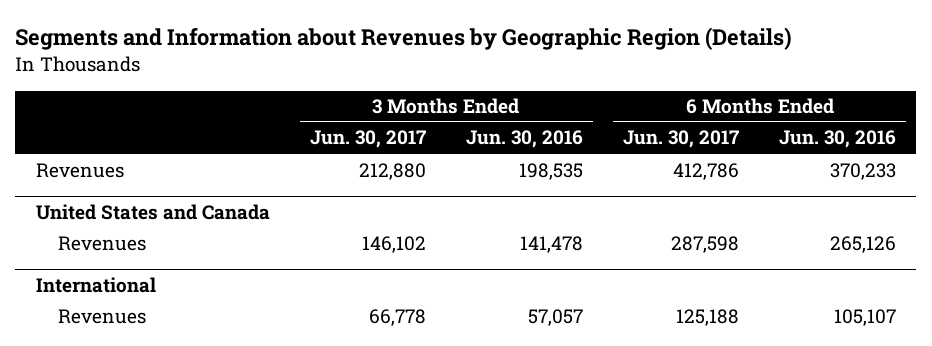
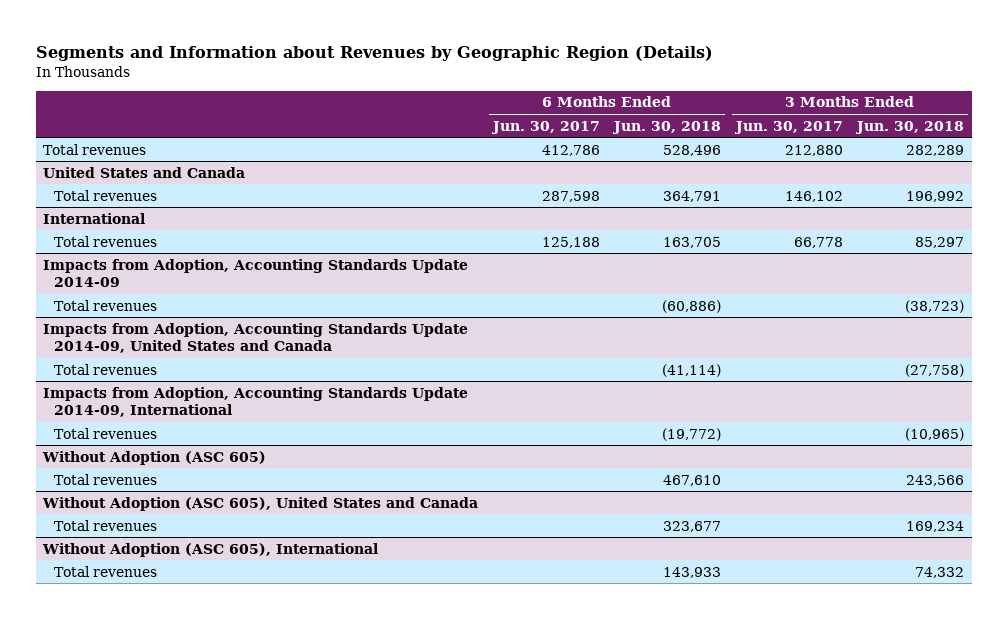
[465,130,583,149] Jun. 30, 2016 -> none
[779,130,897,149] Jun. 30, 2016 -> none
none -> [612,120,722,134] Jun. 30, 2018
none -> [855,120,965,134] Jun. 30, 2018
[35,162,124,178] Revenues -> [43,143,147,155] Total revenues
[58,235,147,251] Revenues -> [53,189,157,201] Total revenues
[58,308,147,324] Revenues -> [53,235,157,247] Total revenues
none -> [43,258,469,288] Impacts from Adoption, Accounting Standards Update 2014-09
none -> [53,299,157,311] Total revenues
none -> [43,322,469,354] Impacts from Adoption, Accounting Standards Update 2014-09, United States and Canada
none -> [53,363,157,375] Total revenues
none -> [43,386,469,418] Impacts from Adoption, Accounting Standards Update 2014-09, International
none -> [53,427,157,439] Total revenues
none -> [42,450,267,465] Without Adoption (ASC 605)
none -> [53,473,157,485] Total revenues
none -> [42,496,479,511] Without Adoption (ASC 605), United States and Canada
none -> [53,519,157,531] Total revenues
none -> [42,542,379,557] Without Adoption (ASC 605), International
none -> [53,565,157,577] Total revenues

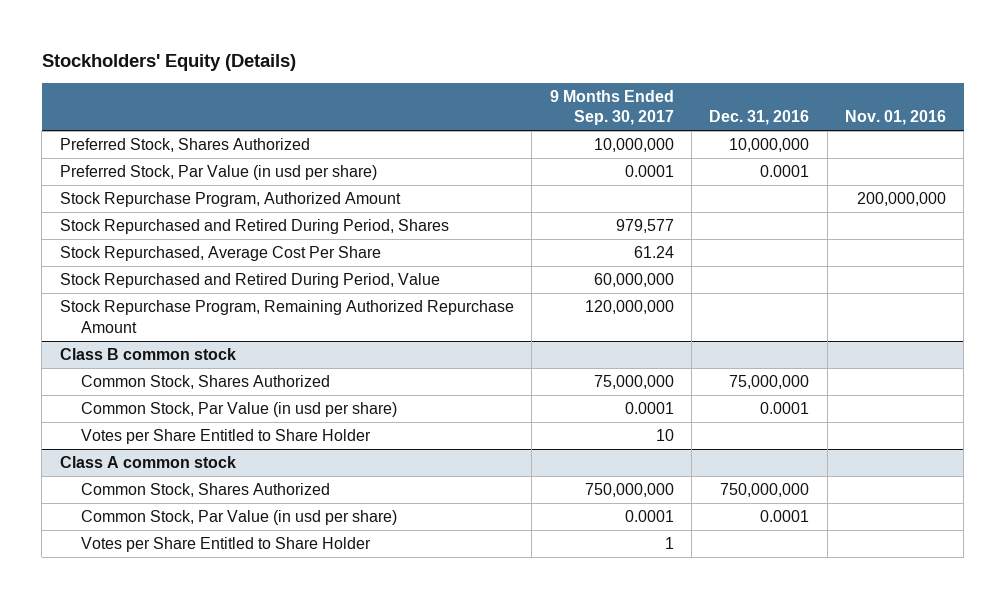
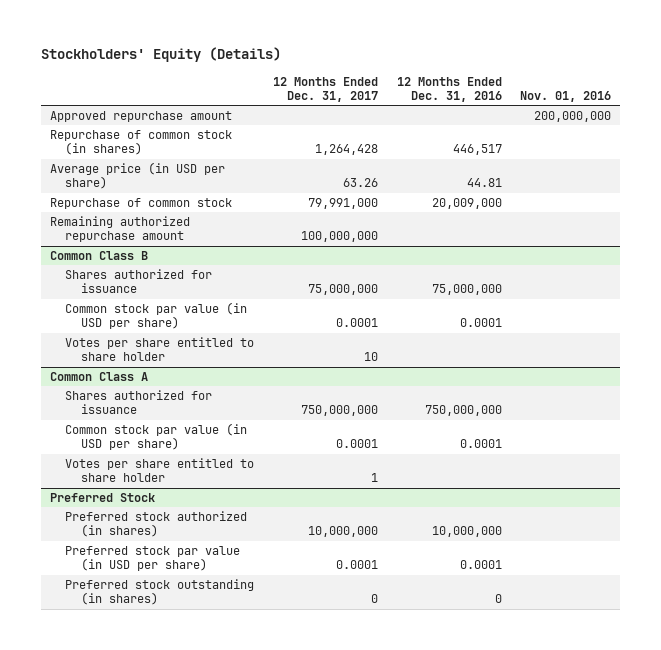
[549,89,674,126] 9 Months Ended Sep. 30, 2017 -> none
[709,110,810,126] Dec. 31, 2016 -> none
none -> [272,76,378,102] 12 Months Ended Dec. 31, 2017
none -> [396,76,502,102] 12 Months Ended Dec. 31, 2016
[59,137,310,152] Preferred Stock, Shares Authorized -> none
[59,164,377,180] Preferred Stock, Par Value (in usd per share) -> none
[59,191,401,207] Stock Repurchase Program, Authorized Amount -> [49,111,232,123] Approved repurchase amount
[59,218,449,234] Stock Repurchased and Retired During Period, Shares -> [49,130,232,156] Repurchase of common stock (in shares)
[59,245,381,261] Stock Repurchased, Average Cost Per Share -> [49,162,225,190] Average price (in USD per share)
[59,272,440,288] Stock Repurchased and Retired During Period, Value -> [49,198,232,210] Repurchase of common stock
[59,299,514,333] Stock Repurchase Program, Remaining Authorized Repurchase Amount -> [49,216,190,243] Remaining authorized repurchase amount
[59,347,236,360] Class B common stock -> [49,251,148,261] Common Class B
[81,374,331,389] Common Stock, Shares Authorized -> [65,269,213,294] Shares authorized for issuance
[81,401,398,417] Common Stock, Par Value (in usd per share) -> [65,302,248,330] Common stock par value (in USD per share)
[81,428,372,444] Votes per Share Entitled to Share Holder -> [65,337,255,362] Votes per share entitled to share holder
[59,455,236,468] Class A common stock -> [49,372,148,382] Common Class A
[81,482,331,497] Common Stock, Shares Authorized -> [65,390,213,415] Shares authorized for issuance
[81,509,398,525] Common Stock, Par Value (in usd per share) -> [65,423,248,451] Common stock par value (in USD per share)
[81,536,372,552] Votes per Share Entitled to Share Holder -> [65,458,255,483] Votes per share entitled to share holder
none -> [49,493,155,503] Preferred Stock
none -> [65,511,248,538] Preferred stock authorized (in shares)
none -> [65,546,241,572] Preferred stock par value (in USD per share)
none -> [65,579,255,606] Preferred stock outstanding (in shares)

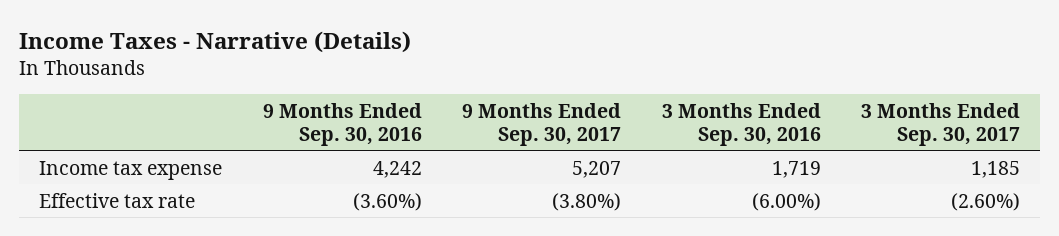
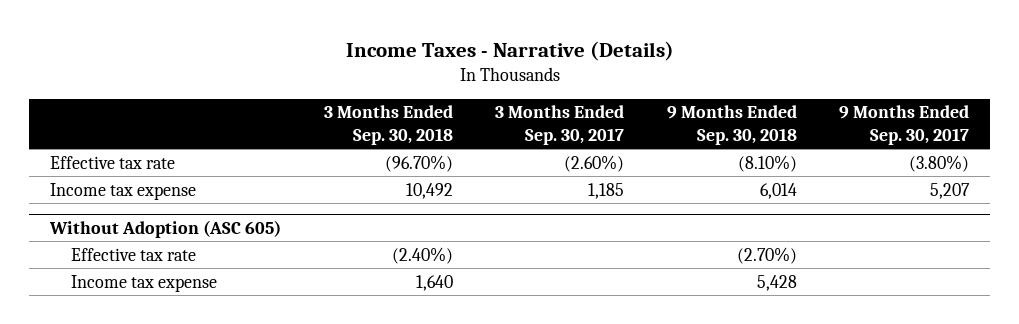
[262,102,422,146] 9 Months Ended Sep. 30, 2016 -> none
[661,102,821,146] 3 Months Ended Sep. 30, 2016 -> none
none -> [323,105,453,145] 3 Months Ended Sep. 30, 2018
none -> [666,105,797,145] 9 Months Ended Sep. 30, 2018
[39,160,223,180] Income tax expense -> [50,182,197,200] Income tax expense
none -> [49,219,282,238] Without Adoption (ASC 605)
none -> [71,247,197,261] Effective tax rate
none -> [71,274,218,292] Income tax expense

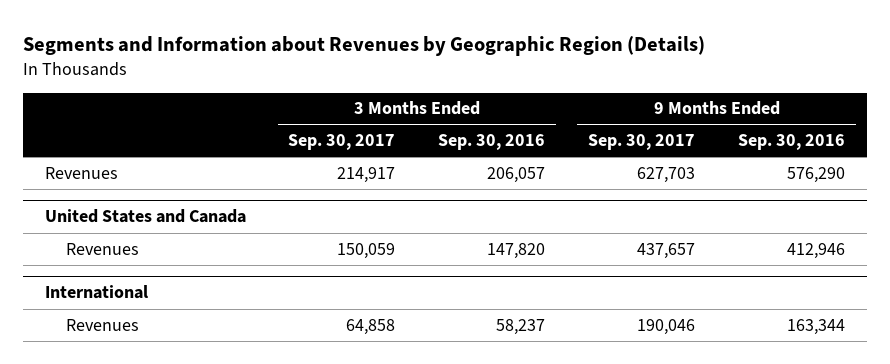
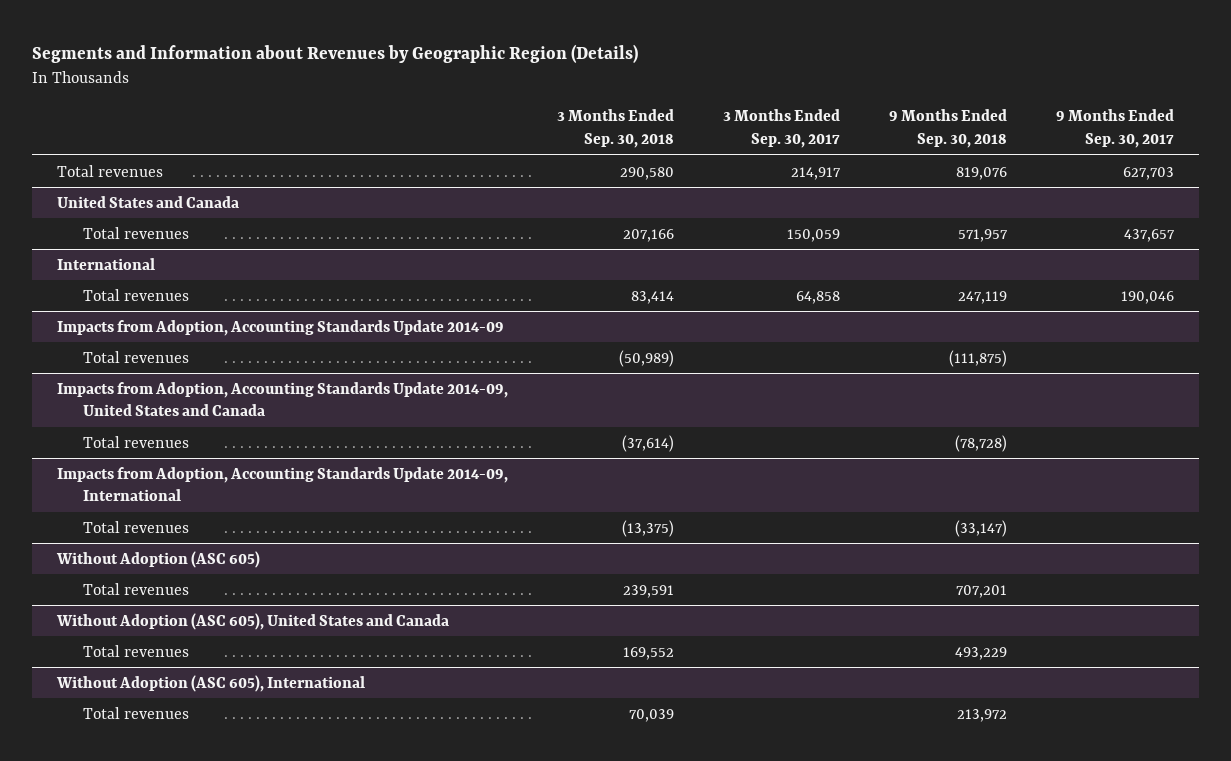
[438,134,546,151] Sep. 30, 2016 -> none
[738,134,846,151] Sep. 30, 2016 -> none
none -> [556,109,674,149] 3 Months Ended Sep. 30, 2018
none -> [889,109,1008,149] 9 Months Ended Sep. 30, 2018
[44,166,118,179] Revenues -> [56,164,163,177] Total revenues
[66,242,140,255] Revenues -> [83,226,190,239] Total revenues
[66,318,140,331] Revenues -> [83,288,190,301] Total revenues
none -> [56,319,504,336] Impacts from Adoption, Accounting Standards Update 2014-09
none -> [83,350,190,363] Total revenues
none -> [56,381,508,417] Impacts from Adoption, Accounting Standards Update 2014-09, United States and Canada
none -> [83,435,190,448] Total revenues
none -> [56,466,508,502] Impacts from Adoption, Accounting Standards Update 2014-09, International
none -> [83,520,190,533] Total revenues
none -> [55,550,260,568] Without Adoption (ASC 605)
none -> [83,582,190,595] Total revenues
none -> [55,612,449,630] Without Adoption (ASC 605), United States and Canada
none -> [83,644,190,657] Total revenues
none -> [55,674,365,692] Without Adoption (ASC 605), International
none -> [83,706,190,719] Total revenues

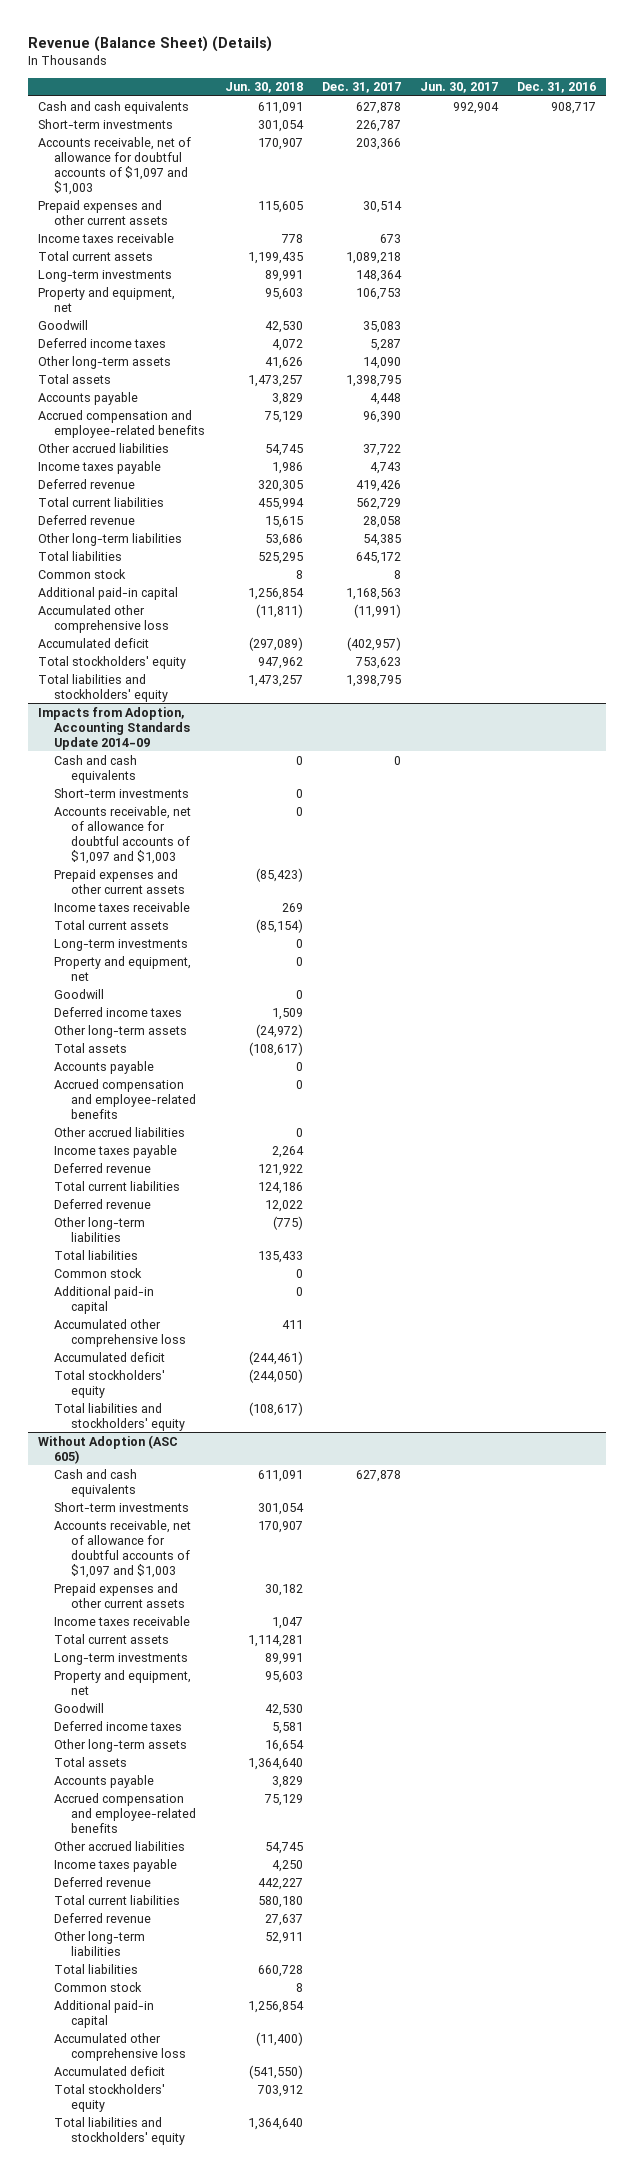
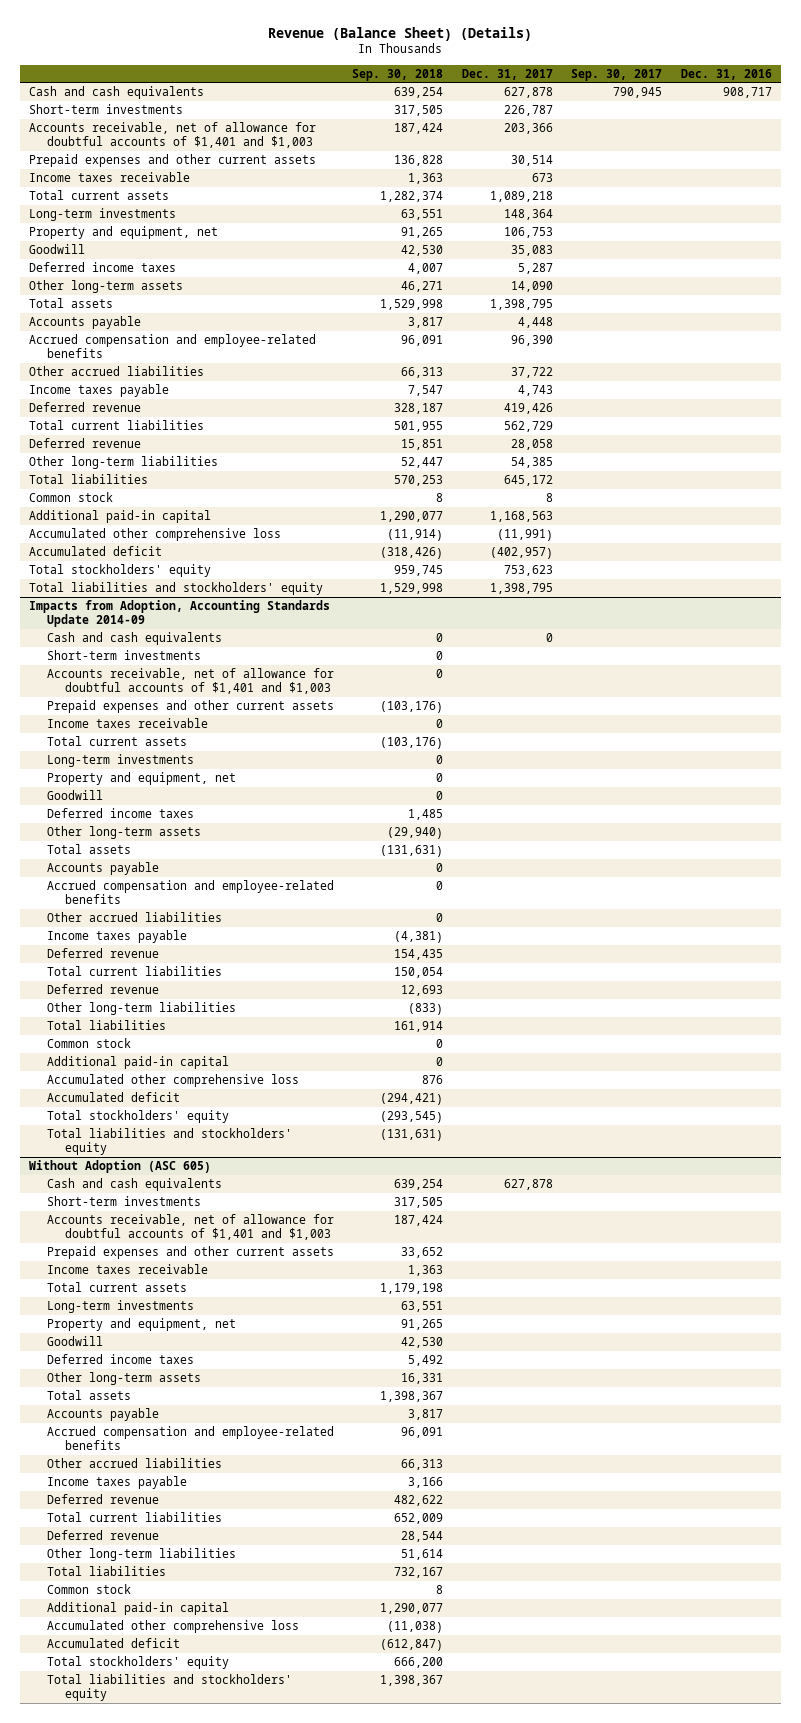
[224,82,303,94] Jun. 30, 2018 -> none
[420,82,499,94] Jun. 30, 2017 -> none
none -> [352,68,444,81] Sep. 30, 2018
none -> [571,68,663,81] Sep. 30, 2017
[38,136,192,195] Accounts receivable, net of allowance for doubtful accounts of $1,097 and $1,003 -> [28,121,316,149] Accounts receivable, net of allowance for doubtful accounts of $1,401 and $1,003
[54,805,192,864] Accounts receivable, net of allowance for doubtful accounts of $1,097 and $1,003 -> [46,667,334,695] Accounts receivable, net of allowance for doubtful accounts of $1,401 and $1,003
[54,1519,192,1578] Accounts receivable, net of allowance for doubtful accounts of $1,097 and $1,003 -> [46,1213,334,1241] Accounts receivable, net of allowance for doubtful accounts of $1,401 and $1,003

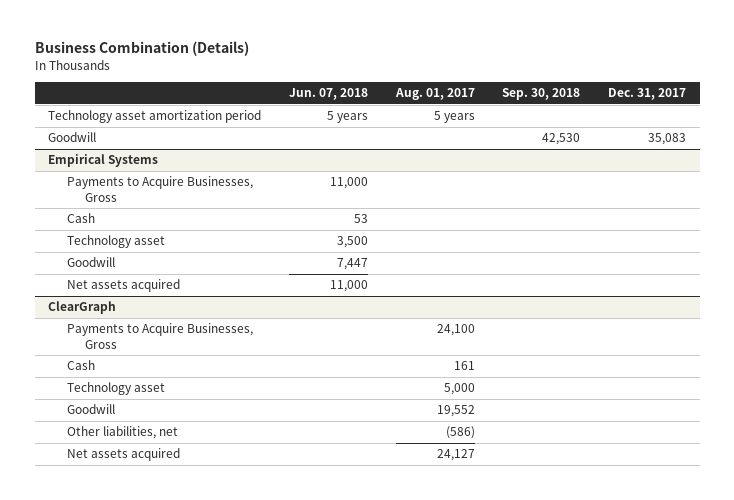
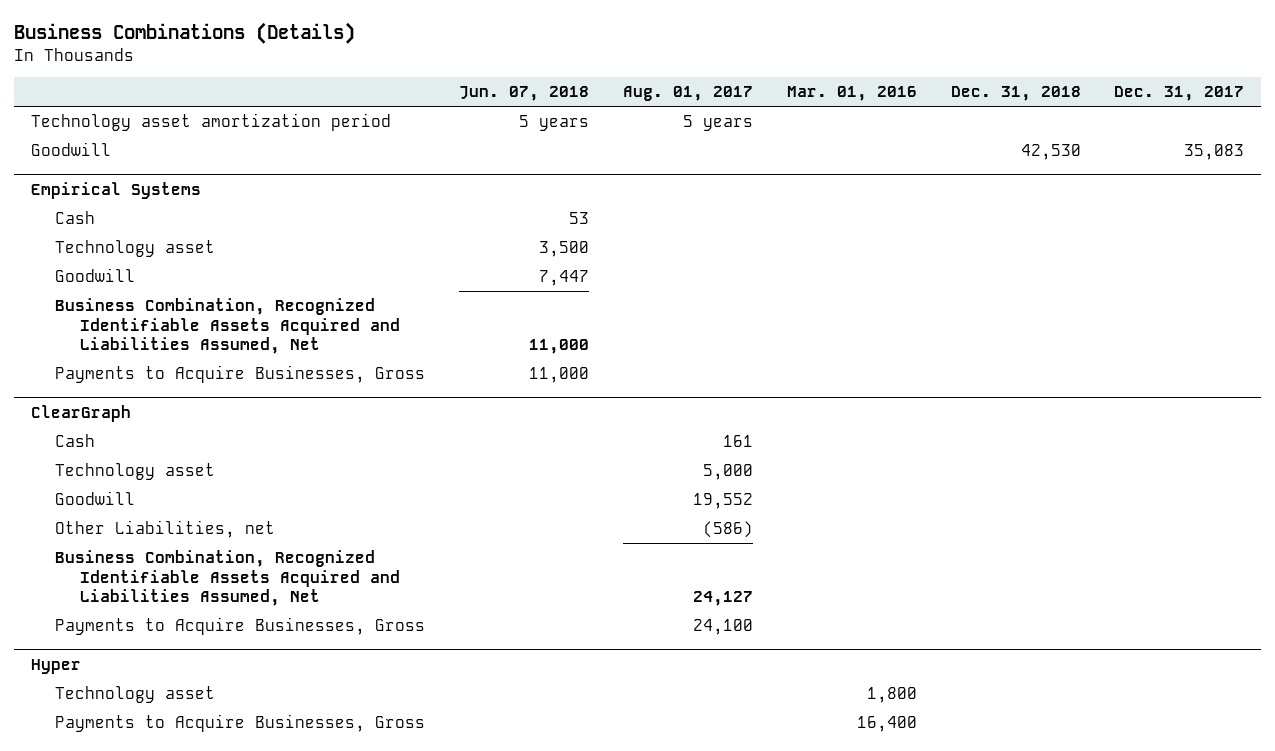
[34,41,249,57] Business Combination (Details) -> [13,21,355,44] Business Combinations (Details)
[502,88,581,101] Sep. 30, 2018 -> none
none -> [786,86,917,102] Mar. 01, 2016
none -> [950,86,1081,102] Dec. 31, 2018
[66,279,180,293] Net assets acquired -> [55,298,400,355] Business Combination, Recognized Identifiable Assets Acquired and Liabilities Assumed, Net
[66,176,253,202] Payments to Acquire Businesses, Gross -> [55,365,426,384] Payments to Acquire Businesses, Gross
[66,426,178,440] Other liabilities, net -> [55,520,276,539] Other Liabilities, net
[66,448,180,462] Net assets acquired -> [55,550,400,607] Business Combination, Recognized Identifiable Assets Acquired and Liabilities Assumed, Net
[66,323,253,349] Payments to Acquire Businesses, Gross -> [55,617,426,636] Payments to Acquire Businesses, Gross
none -> [30,659,81,675] Hyper
none -> [55,686,216,704] Technology asset
none -> [55,714,426,733] Payments to Acquire Businesses, Gross

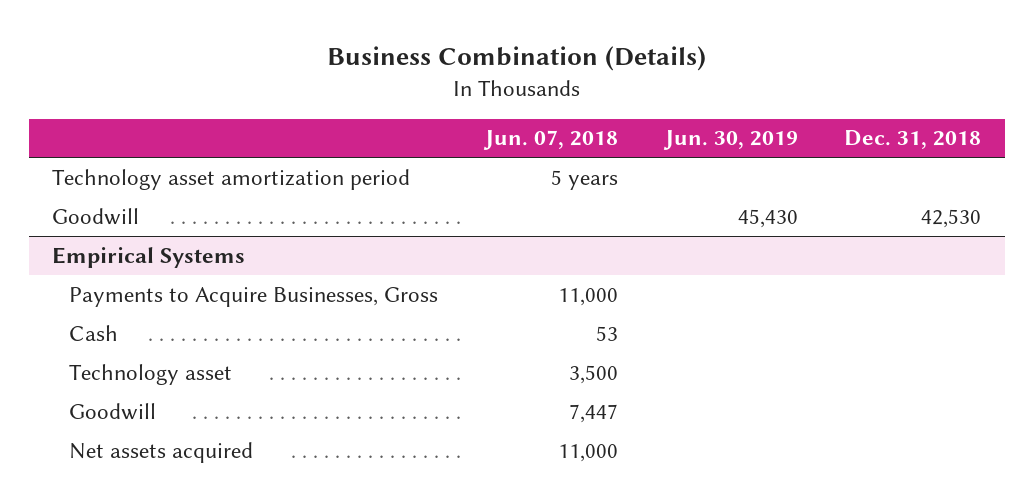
[13,21,355,44] Business Combinations (Details) -> [326,45,706,71] Business Combination (Details)
[622,86,753,102] Aug. 01, 2017 -> none
[786,86,917,102] Mar. 01, 2016 -> none
[1114,86,1245,102] Dec. 31, 2017 -> none
none -> [662,130,798,151] Jun. 30, 2019
[55,365,426,384] Payments to Acquire Businesses, Gross -> [68,286,438,307] Payments to Acquire Businesses, Gross
[30,405,131,423] ClearGraph -> none
[55,434,96,448] Cash -> none
[55,463,216,481] Technology asset -> none
[55,491,136,506] Goodwill -> none
[55,520,276,539] Other Liabilities, net -> none
[55,550,400,607] Business Combination, Recognized Identifiable Assets Acquired and Liabilities Assumed, Net -> none
[55,617,426,636] Payments to Acquire Businesses, Gross -> none
[30,659,81,675] Hyper -> none
[55,686,216,704] Technology asset -> none
[55,714,426,733] Payments to Acquire Businesses, Gross -> none
[55,298,400,355] Business Combination, Recognized Identifiable Assets Acquired and Liabilities Assumed, Net -> [68,441,253,463] Net assets acquired

